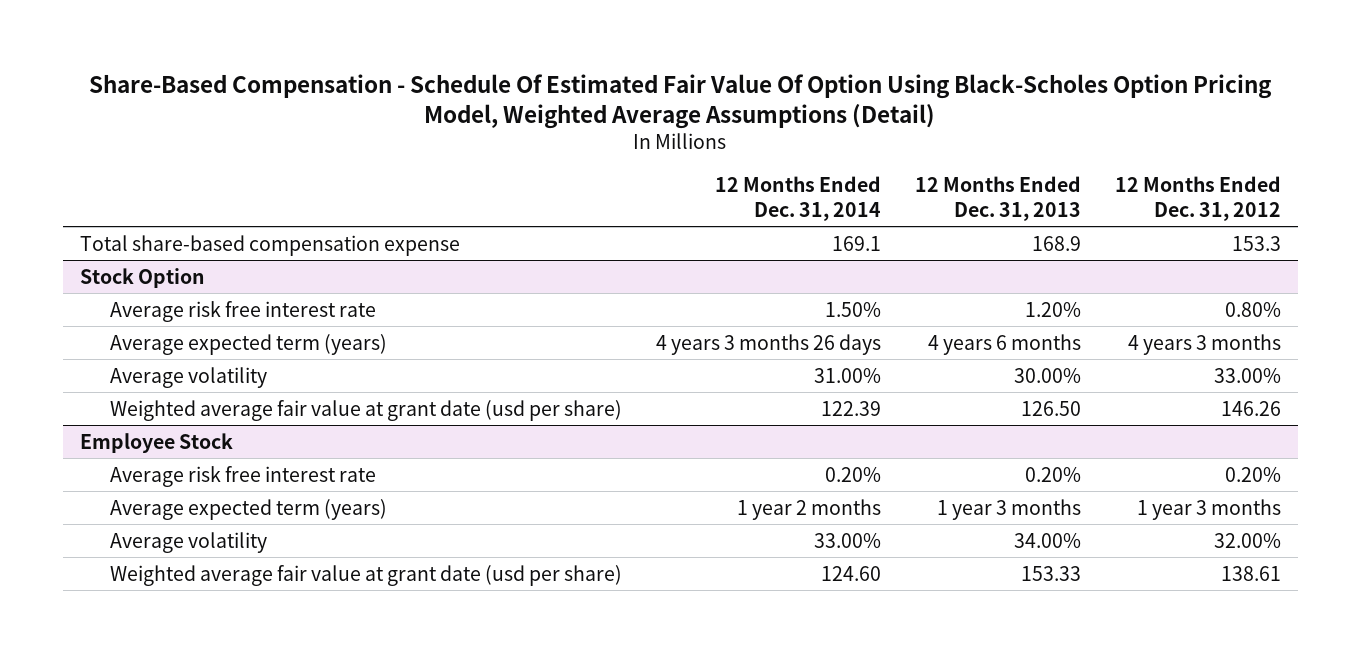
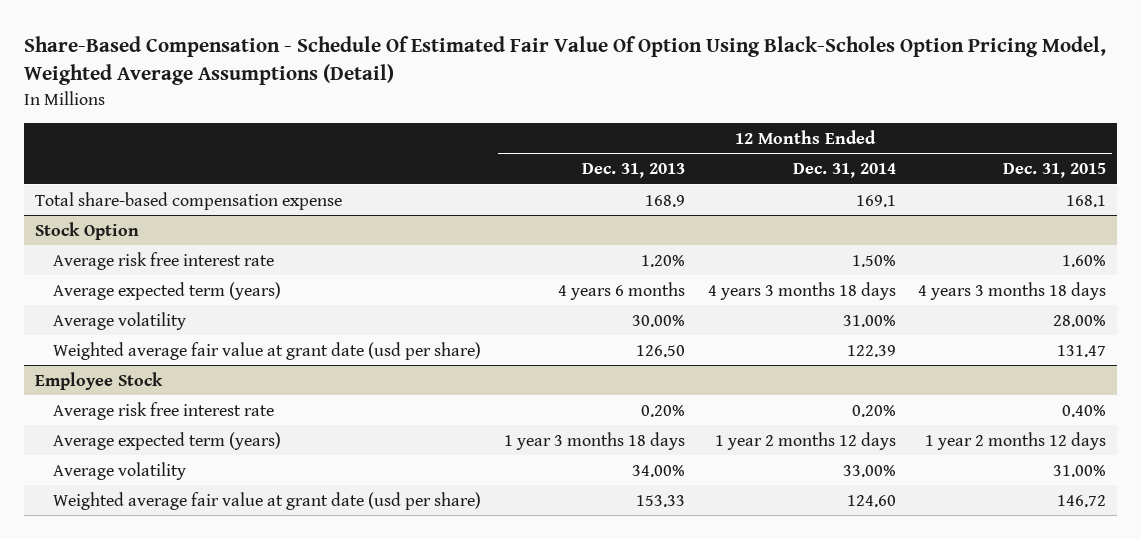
[1115,176,1282,221] 12 Months Ended Dec. 31, 2012 -> none
none -> [1003,163,1107,179] Dec. 31, 2015
[656,333,882,355] 4 years 3 months 26 days -> [707,281,896,300] 4 years 3 months 18 days
[737,498,882,520] 1 year 2 months -> [714,431,896,450] 1 year 2 months 12 days
[937,498,1082,520] 1 year 3 months -> [503,431,685,450] 1 year 3 months 18 days

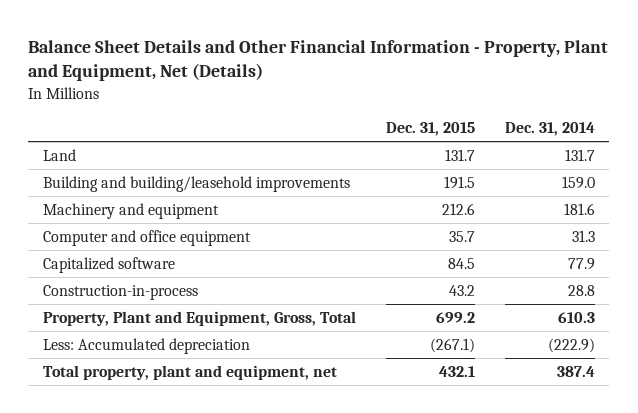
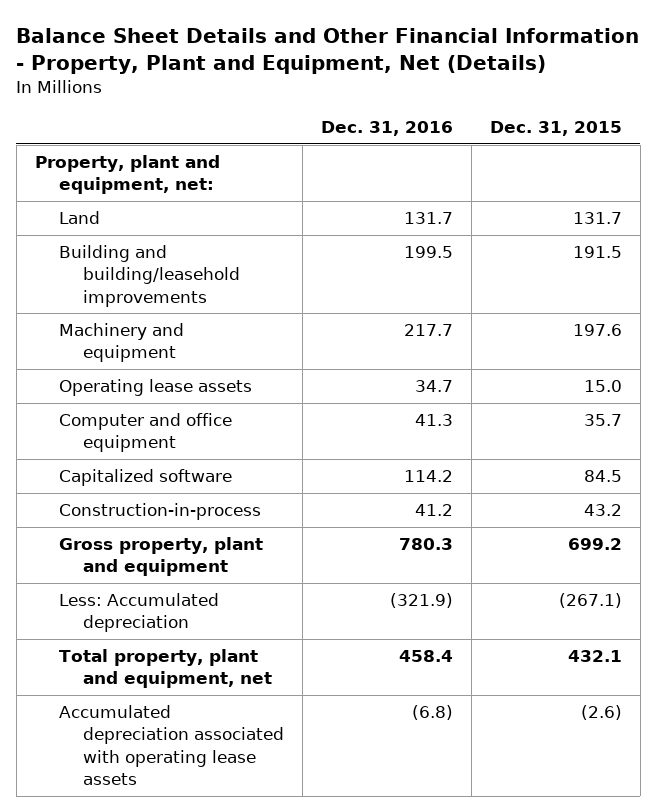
[504,122,595,137] Dec. 31, 2014 -> none
none -> [321,121,454,137] Dec. 31, 2016
none -> [34,155,220,195] Property, plant and equipment, net:
[441,202,475,215] 212.6 -> [572,324,622,337] 197.6
none -> [59,379,253,397] Operating lease assets
[43,310,357,326] Property, Plant and Equipment, Gross, Total -> [59,537,264,577] Gross property, plant and equipment
none -> [59,705,285,785] Accumulated depreciation associated with operating lease assets

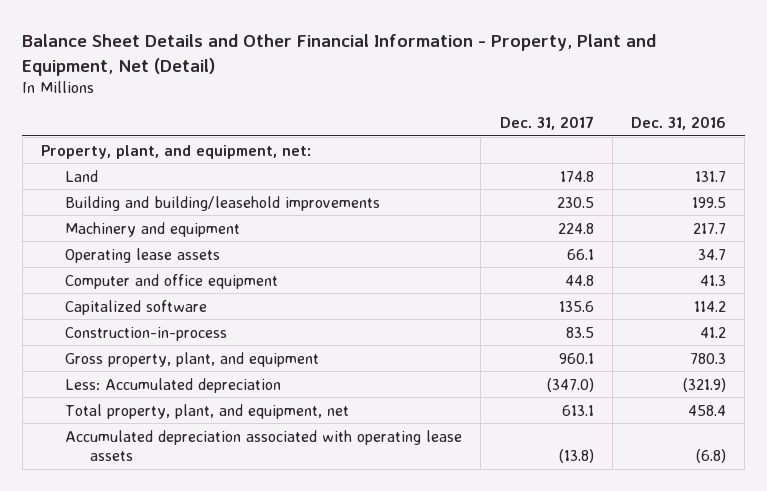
[16,27,640,74] Balance Sheet Details and Other Financial Information - Property, Plant and Equipment, Net (Details) -> [22,33,657,76] Balance Sheet Details and Other Financial Information - Property, Plant and Equipment, Net (Detail)
[489,121,622,137] Dec. 31, 2015 -> none
none -> [499,115,594,130] Dec. 31, 2017
[34,155,220,195] Property, plant and equipment, net: -> [40,144,311,159] Property, plant, and equipment, net:
[59,537,264,577] Gross property, plant and equipment -> [65,351,320,367] Gross property, plant, and equipment
[59,649,273,689] Total property, plant and equipment, net -> [65,403,350,419] Total property, plant, and equipment, net

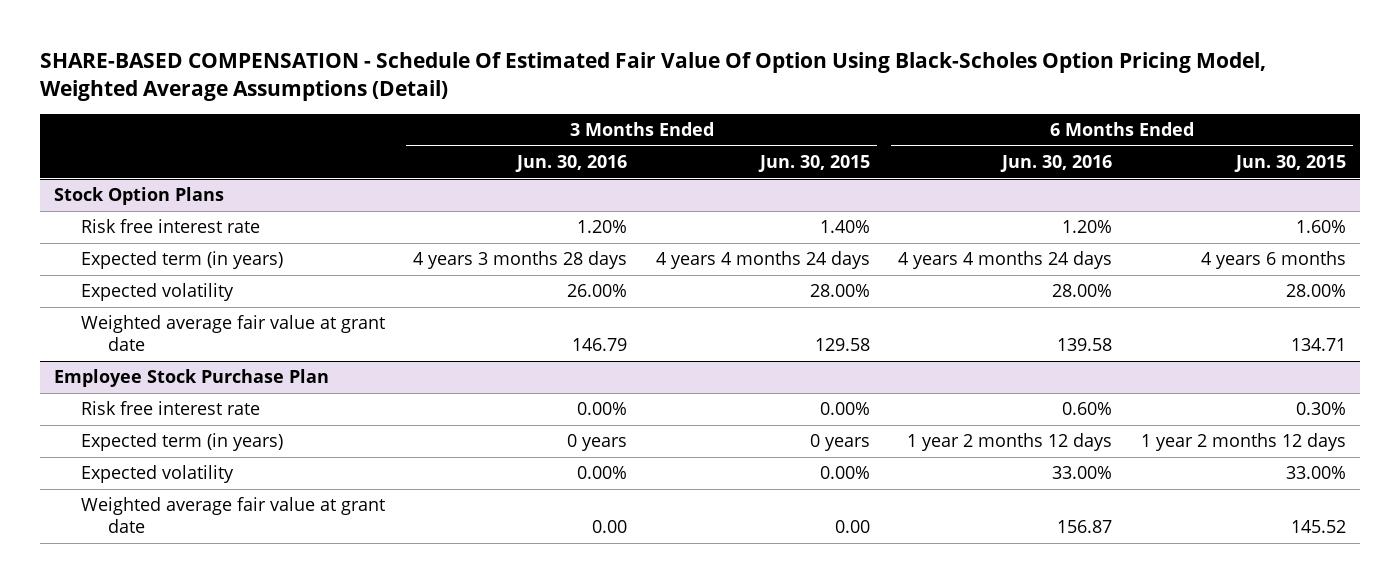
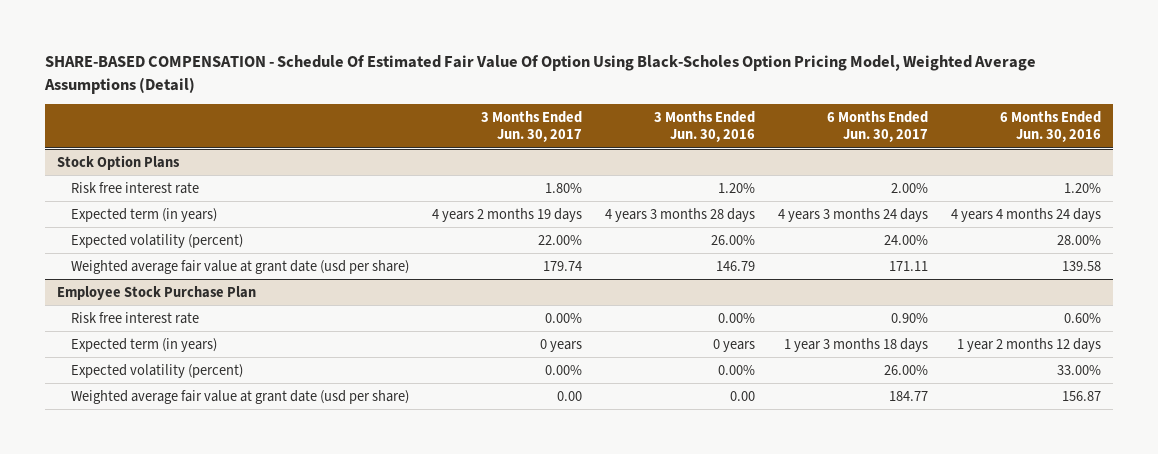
[757,155,870,173] Jun. 30, 2015 -> none
[1233,155,1346,173] Jun. 30, 2015 -> none
none -> [481,110,583,143] 3 Months Ended Jun. 30, 2017
none -> [827,110,929,143] 6 Months Ended Jun. 30, 2017
[80,283,234,302] Expected volatility -> [71,233,244,248] Expected volatility (percent)
[80,315,385,352] Weighted average fair value at grant date -> [71,259,410,274] Weighted average fair value at grant date (usd per share)
[80,465,234,484] Expected volatility -> [71,363,244,378] Expected volatility (percent)
[80,497,385,534] Weighted average fair value at grant date -> [71,389,410,404] Weighted average fair value at grant date (usd per share)

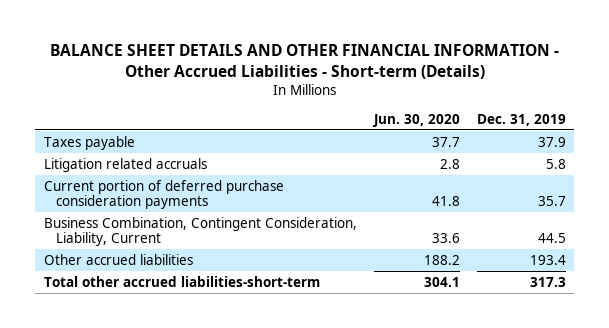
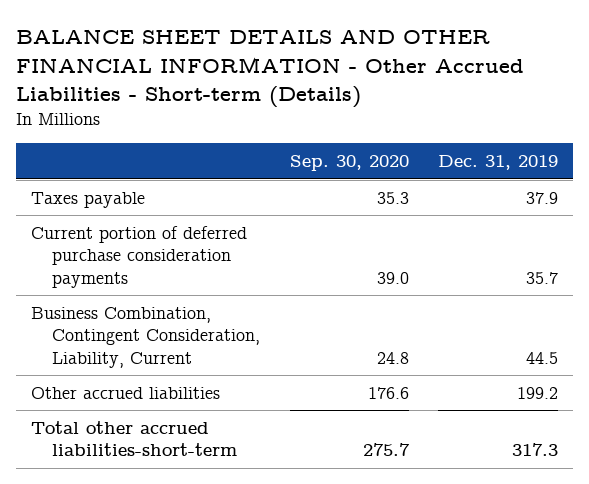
[372,113,460,127] Jun. 30, 2020 -> none
none -> [289,155,409,172] Sep. 30, 2020
[43,157,207,172] Litigation related accruals -> none
[529,254,566,265] 193.4 -> [516,386,558,399] 199.2

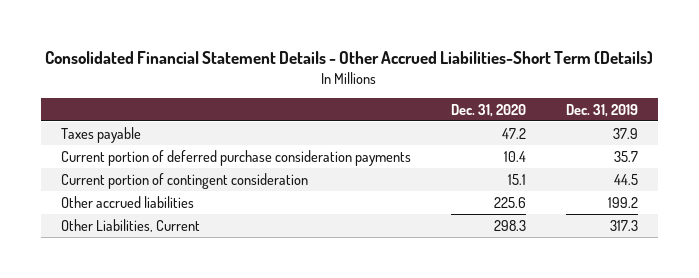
[16,29,525,108] BALANCE SHEET DETAILS AND OTHER FINANCIAL INFORMATION - Other Accrued Liabilities - Short-term (Details) -> [45,50,654,64] Consolidated Financial Statement Details - Other Accrued Liabilities-Short Term (Details)
[289,155,409,172] Sep. 30, 2020 -> none
none -> [450,103,526,117] Dec. 31, 2020
[30,306,261,369] Business Combination, Contingent Consideration, Liability, Current -> [61,172,309,189] Current portion of contingent consideration
[30,420,238,457] Total other accrued liabilities-short-term -> [61,218,201,232] Other Liabilities, Current

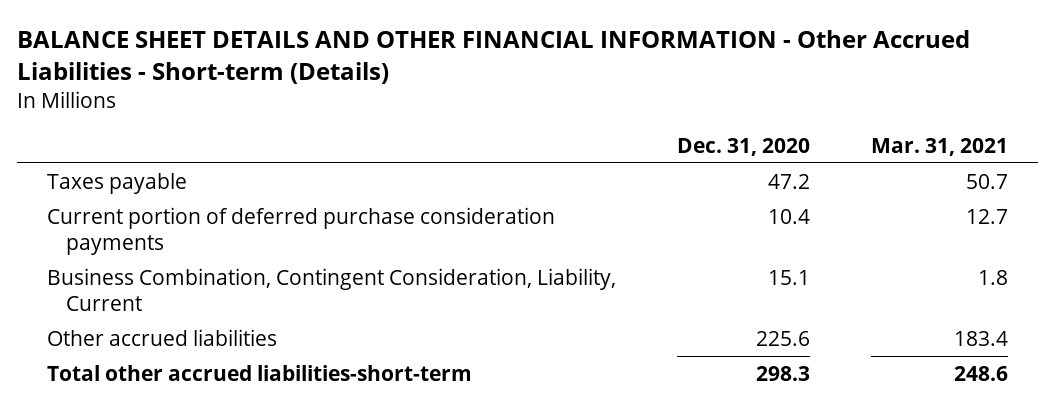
[45,50,654,64] Consolidated Financial Statement Details - Other Accrued Liabilities-Short Term (Details) -> [16,30,970,85] BALANCE SHEET DETAILS AND OTHER FINANCIAL INFORMATION - Other Accrued Liabilities - Short-term (Details)
[565,103,638,117] Dec. 31, 2019 -> none
none -> [870,137,1008,156] Mar. 31, 2021
[61,172,309,189] Current portion of contingent consideration -> [47,267,617,312] Business Combination, Contingent Consideration, Liability, Current
[61,218,201,232] Other Liabilities, Current -> [47,364,473,381] Total other accrued liabilities-short-term

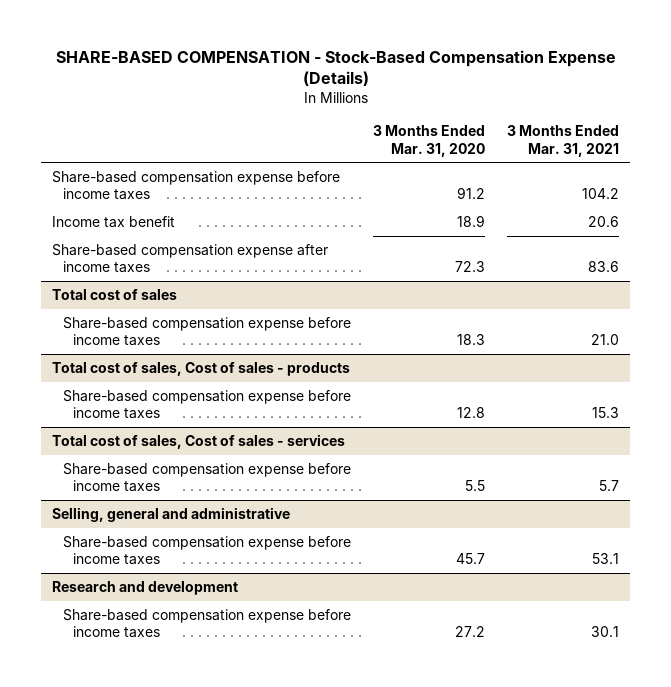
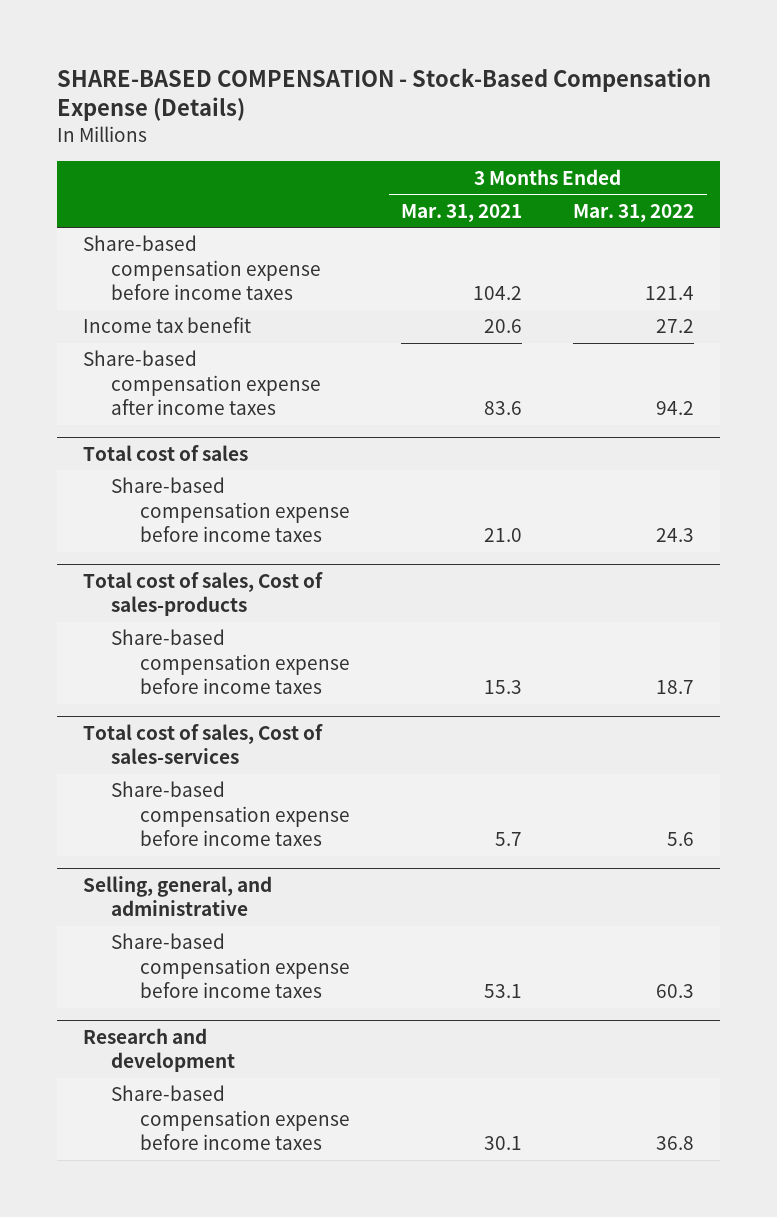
[372,125,485,157] 3 Months Ended Mar. 31, 2020 -> none
none -> [573,203,695,222] Mar. 31, 2022
[51,362,350,377] Total cost of sales, Cost of sales - products -> [82,571,323,617] Total cost of sales, Cost of sales-products
[51,434,345,450] Total cost of sales, Cost of sales - services -> [82,723,323,765] Total cost of sales, Cost of sales-services
[51,507,290,523] Selling, general and administrative -> [82,875,272,917] Selling, general, and administrative

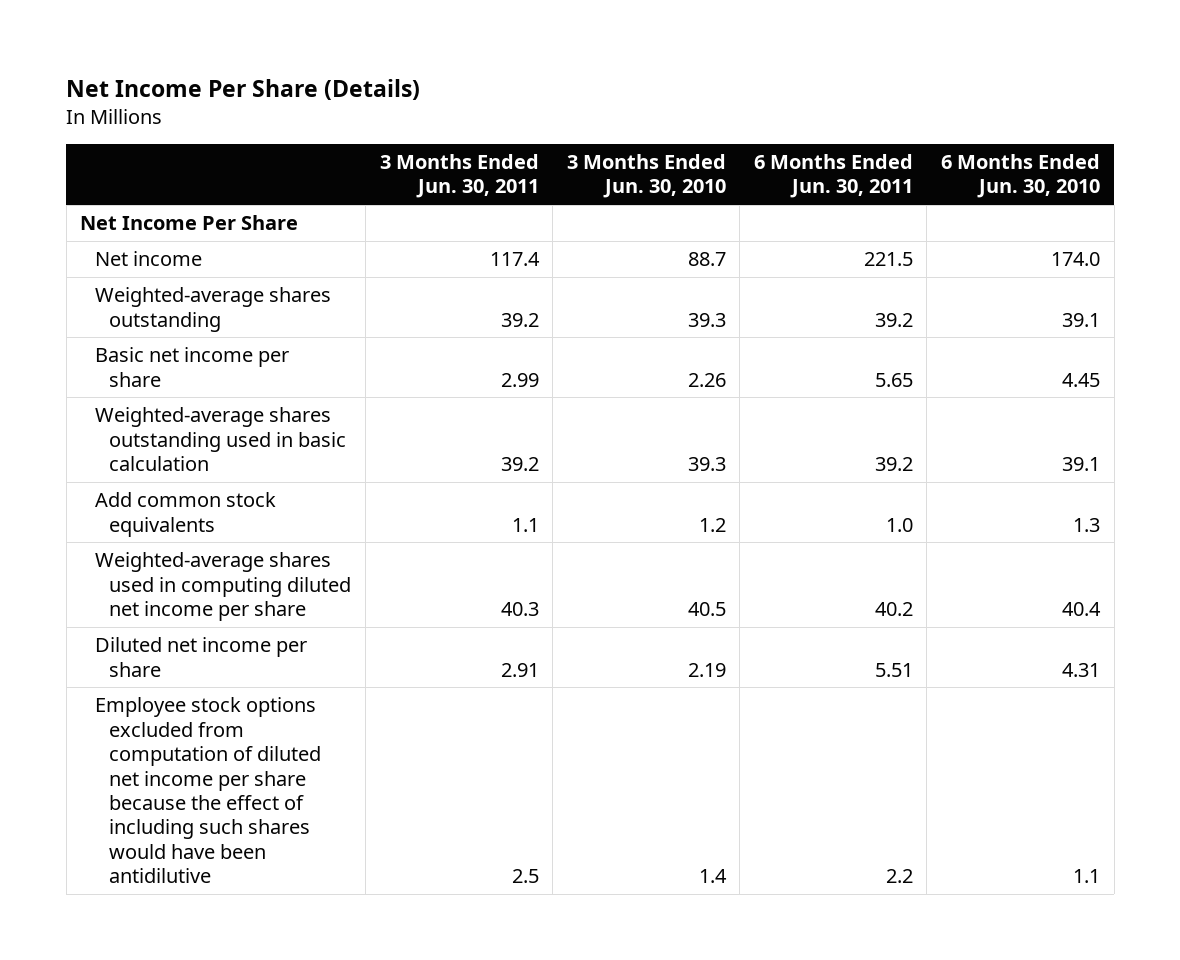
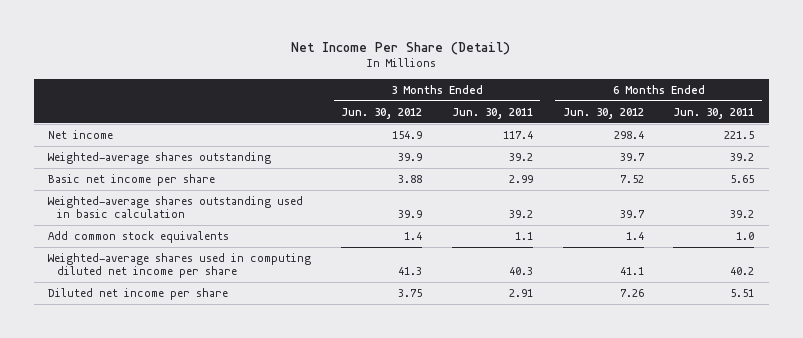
[66,79,421,101] Net Income Per Share (Details) -> [291,41,511,55] Net Income Per Share (Detail)
[566,153,726,199] 3 Months Ended Jun. 30, 2010 -> none
[941,153,1101,199] 6 Months Ended Jun. 30, 2010 -> none
none -> [341,107,423,119] Jun. 30, 2012
none -> [562,107,644,119] Jun. 30, 2012
[80,215,299,231] Net Income Per Share -> none
[94,697,322,884] Employee stock options excluded from computation of diluted net income per share because the effect of including such shares would have been antidilutive -> none

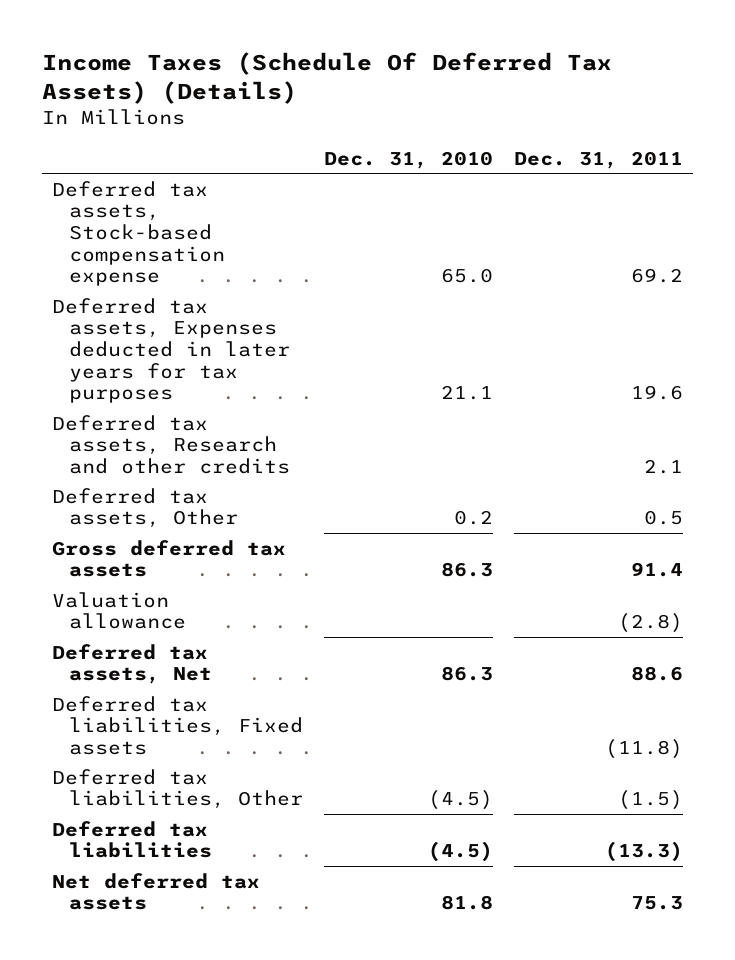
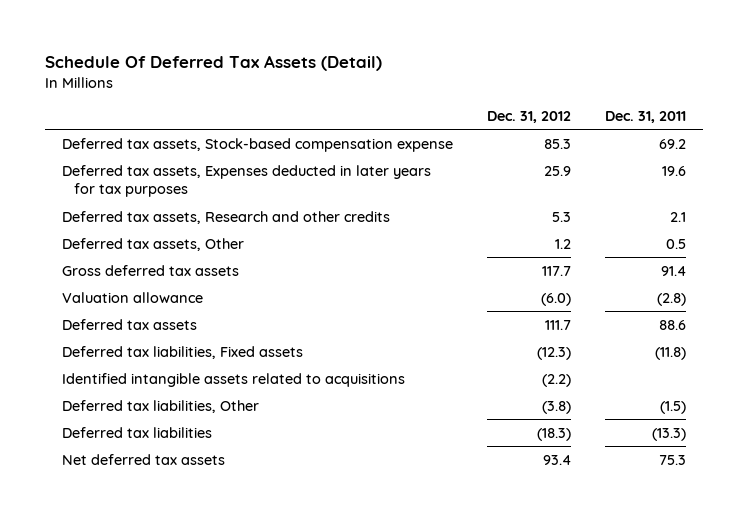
[41,52,612,105] Income Taxes (Schedule Of Deferred Tax Assets) (Details) -> [45,55,383,72] Schedule Of Deferred Tax Assets (Detail)
[323,150,493,169] Dec. 31, 2010 -> none
none -> [487,111,572,124] Dec. 31, 2012
[52,643,212,685] Deferred tax assets, Net -> [62,318,198,330] Deferred tax assets
none -> [62,372,406,387] Identified intangible assets related to acquisitions

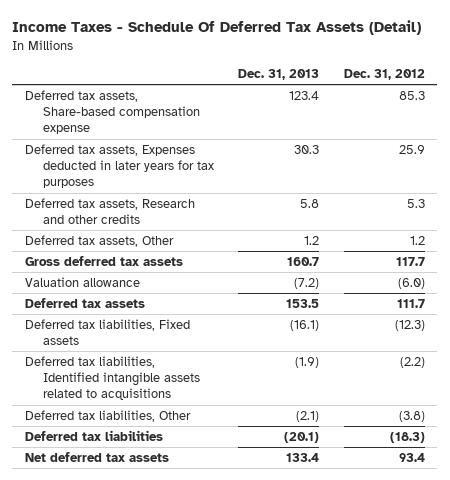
[45,55,383,72] Schedule Of Deferred Tax Assets (Detail) -> [12,20,422,36] Income Taxes - Schedule Of Deferred Tax Assets (Detail)
[605,111,687,124] Dec. 31, 2011 -> none
none -> [238,68,320,80] Dec. 31, 2013
[62,137,454,152] Deferred tax assets, Stock-based compensation expense -> [24,90,200,135] Deferred tax assets, Share-based compensation expense
[62,372,406,387] Identified intangible assets related to acquisitions -> [24,356,200,401] Deferred tax liabilities, Identified intangible assets related to acquisitions

